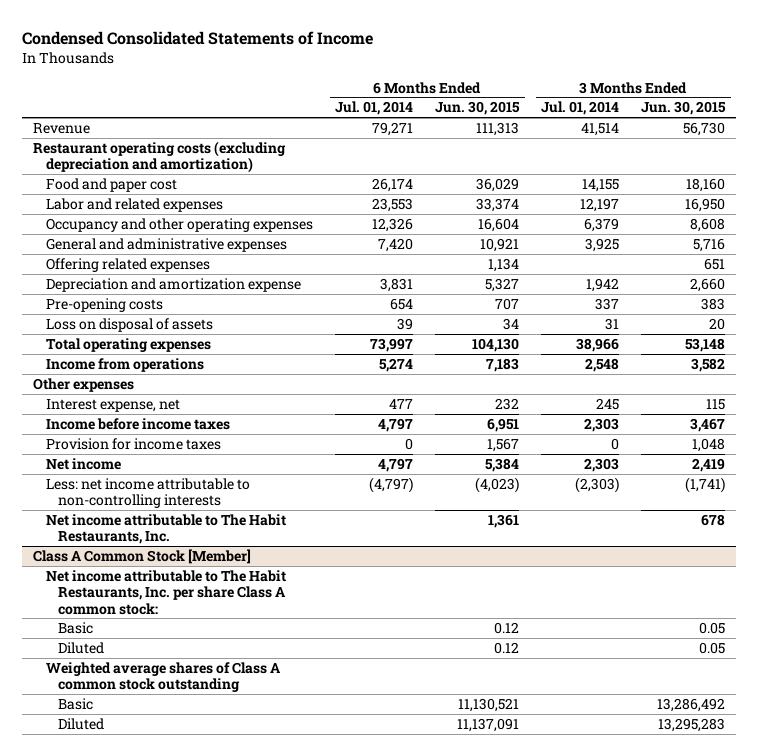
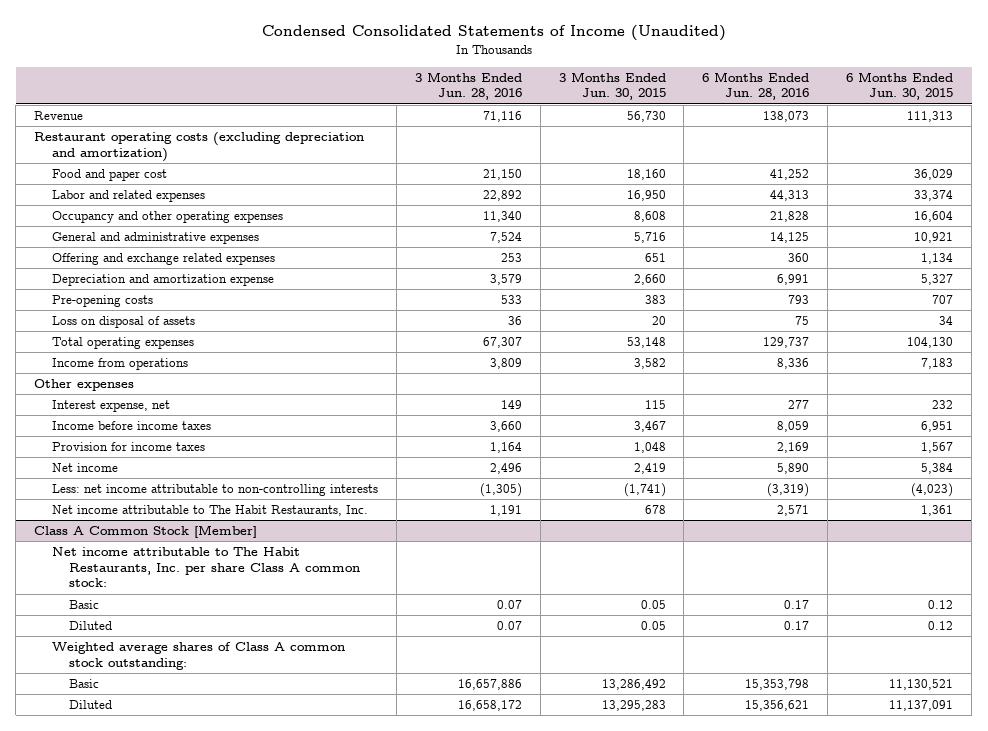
[22,31,374,46] Condensed Consolidated Statements of Income -> [261,25,726,42] Condensed Consolidated Statements of Income (Unaudited)
[335,101,414,116] Jul. 01, 2014 -> none
[541,101,620,116] Jul. 01, 2014 -> none
none -> [414,71,522,101] 3 Months Ended Jun. 28, 2016
none -> [702,71,810,101] 6 Months Ended Jun. 28, 2016
[45,258,210,273] Offering related expenses -> [51,253,275,266] Offering and exchange related expenses
[45,662,281,693] Weighted average shares of Class A common stock outstanding -> [51,642,345,670] Weighted average shares of Class A common stock outstanding:

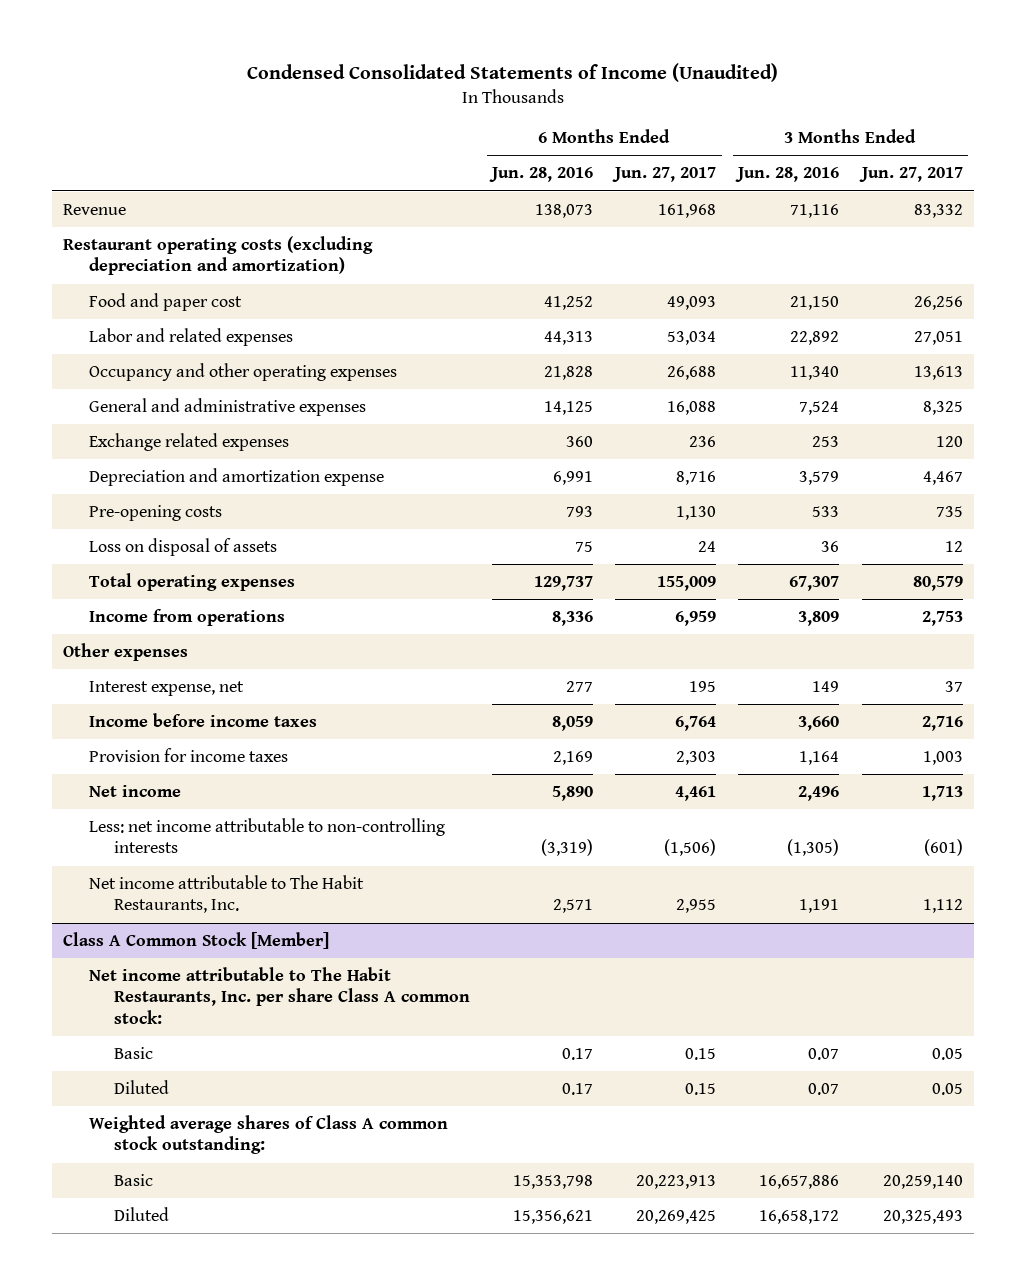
[558,71,666,101] 3 Months Ended Jun. 30, 2015 -> none
[846,71,954,101] 6 Months Ended Jun. 30, 2015 -> none
none -> [612,167,717,183] Jun. 27, 2017
none -> [858,167,963,183] Jun. 27, 2017
[51,253,275,266] Offering and exchange related expenses -> [88,432,289,451] Exchange related expenses

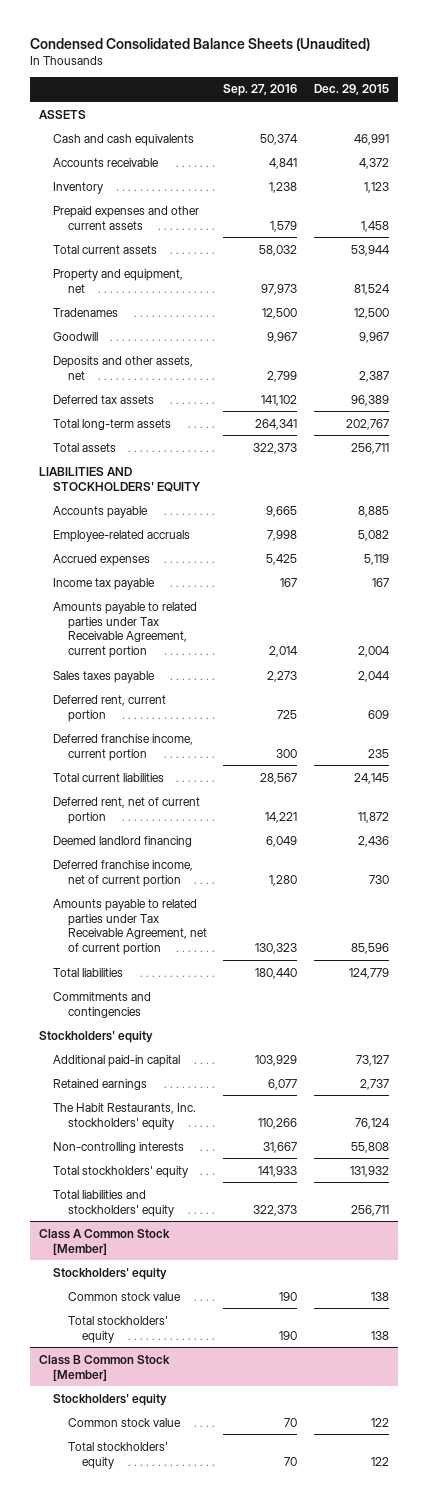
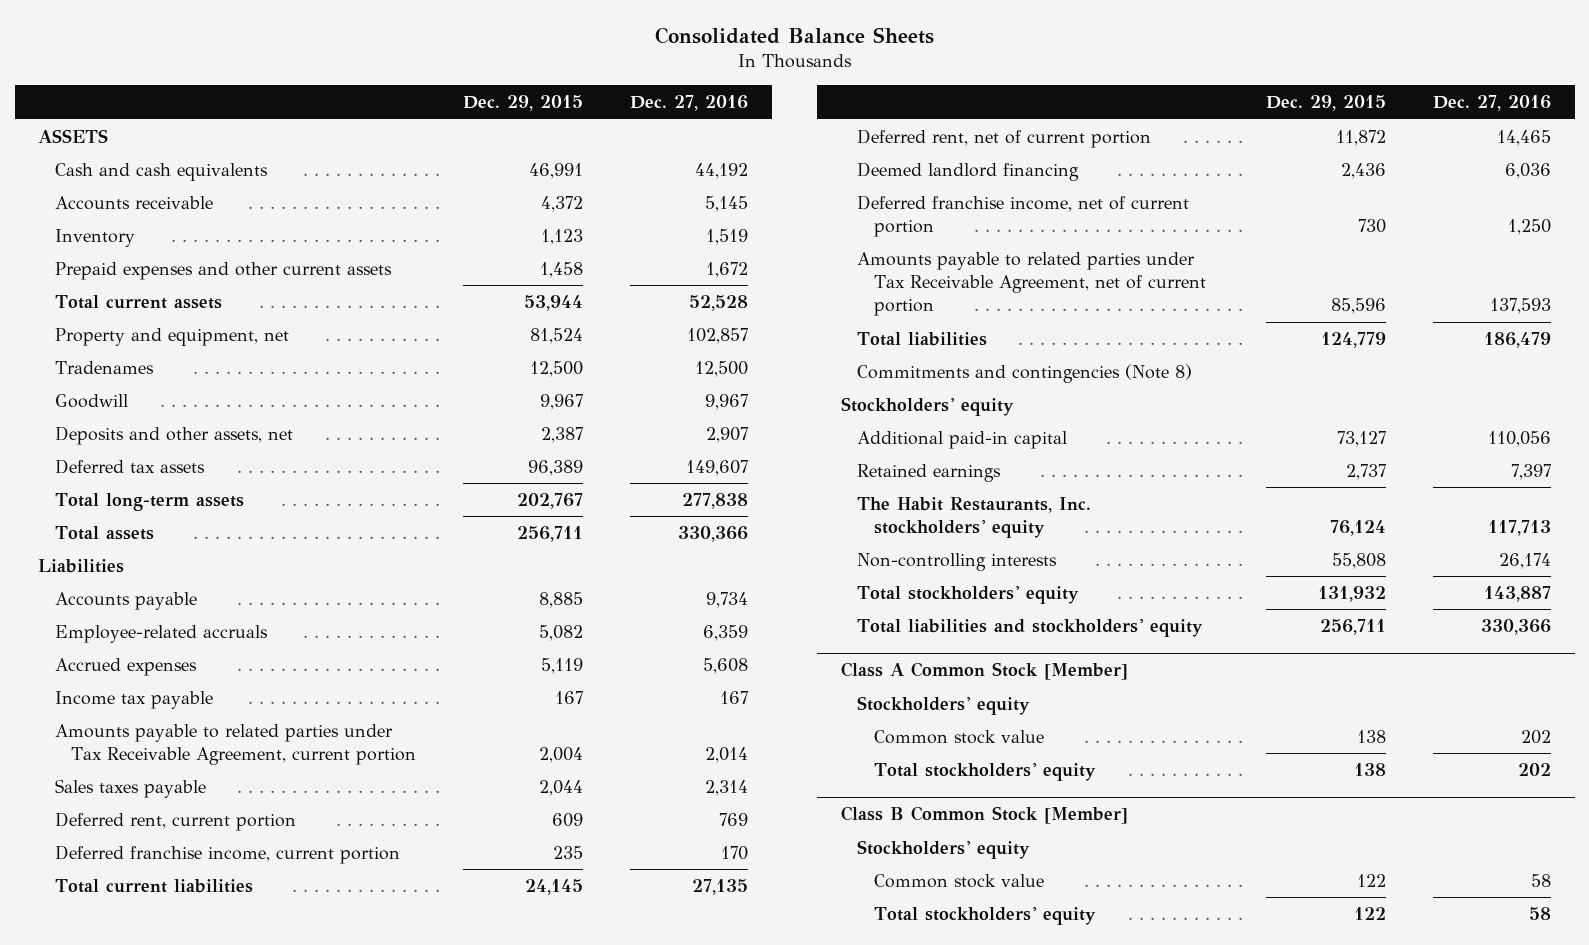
[30,37,371,51] Condensed Consolidated Balance Sheets (Unaudited) -> [654,26,934,44] Consolidated Balance Sheets
[223,84,298,97] Sep. 27, 2016 -> none
none -> [630,95,749,112] Dec. 27, 2016
[38,466,202,492] LIABILITIES AND STOCKHOLDERS' EQUITY -> none
none -> [38,558,125,573] Liabilities
[53,991,152,1018] Commitments and contingencies -> [857,363,1193,383] Commitments and contingencies (Note 8)

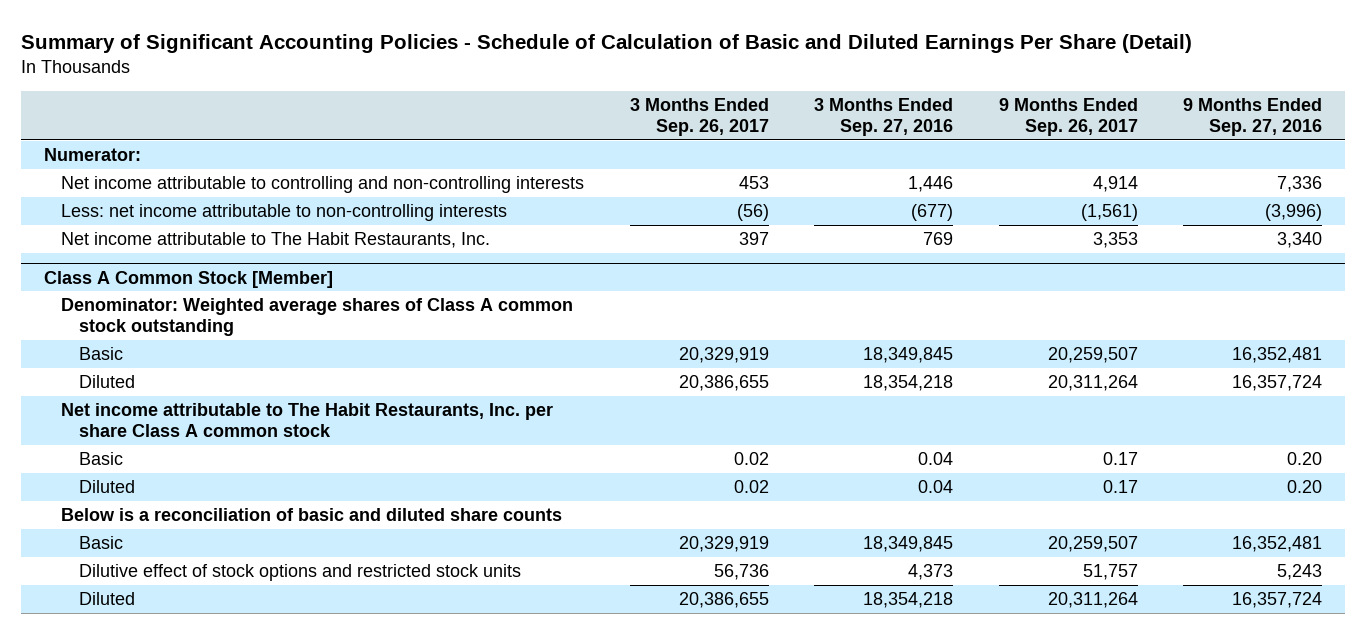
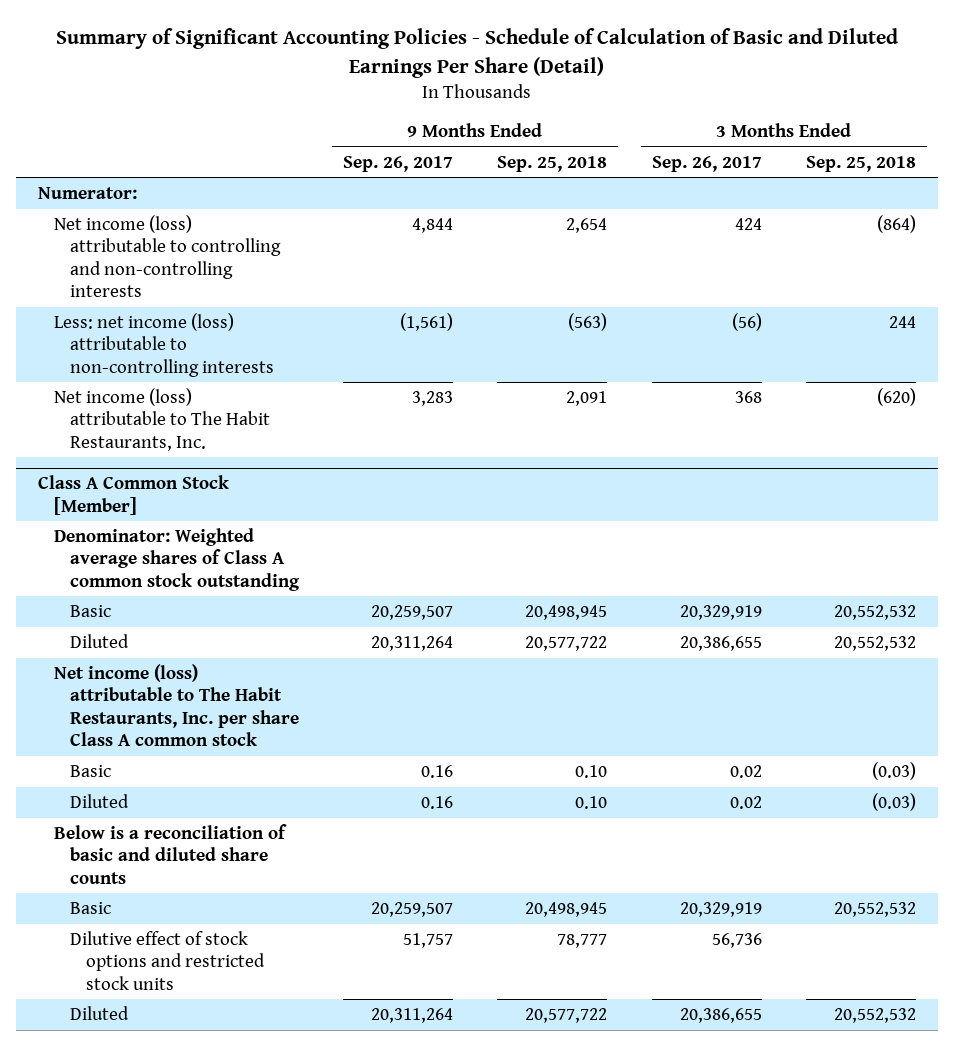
[814,97,954,136] 3 Months Ended Sep. 27, 2016 -> none
[1183,97,1323,136] 9 Months Ended Sep. 27, 2016 -> none
none -> [497,155,608,172] Sep. 25, 2018
none -> [805,155,916,172] Sep. 25, 2018
[61,176,585,194] Net income attributable to controlling and non-controlling interests -> [53,215,281,297] Net income (loss) attributable to controlling and non-controlling interests
[738,176,769,190] 453 -> [734,218,762,231] 424
[1092,176,1138,193] 4,914 -> [412,218,454,234] 4,844
[61,204,508,222] Less: net income attributable to non-controlling interests -> [53,313,274,377] Less: net income (loss) attributable to non-controlling interests
[61,232,491,249] Net income attributable to The Habit Restaurants, Inc. -> [53,388,270,451] Net income (loss) attributable to The Habit Restaurants, Inc.
[738,232,769,246] 397 -> [734,391,762,404] 368
[1092,232,1138,249] 3,353 -> [412,391,454,407] 3,283
[61,403,554,438] Net income attributable to The Habit Restaurants, Inc. per share Class A common stock -> [53,664,299,746] Net income (loss) attributable to The Habit Restaurants, Inc. per share Class A common stock
[1102,452,1138,466] 0.17 -> [421,765,454,779] 0.16
[1102,480,1138,494] 0.17 -> [421,796,454,810] 0.16

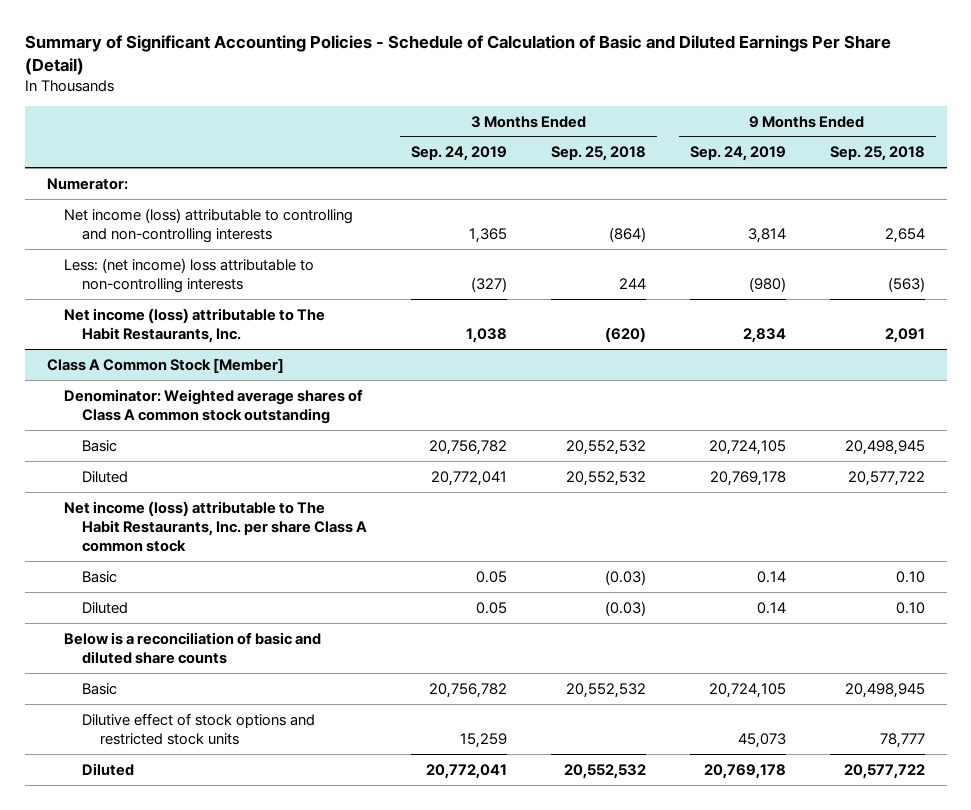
[343,155,454,172] Sep. 26, 2017 -> none
[651,155,762,172] Sep. 26, 2017 -> none
none -> [411,146,508,162] Sep. 24, 2019
none -> [689,146,786,162] Sep. 24, 2019
[53,313,274,377] Less: net income (loss) attributable to non-controlling interests -> [64,257,315,293] Less: (net income) loss attributable to non-controlling interests

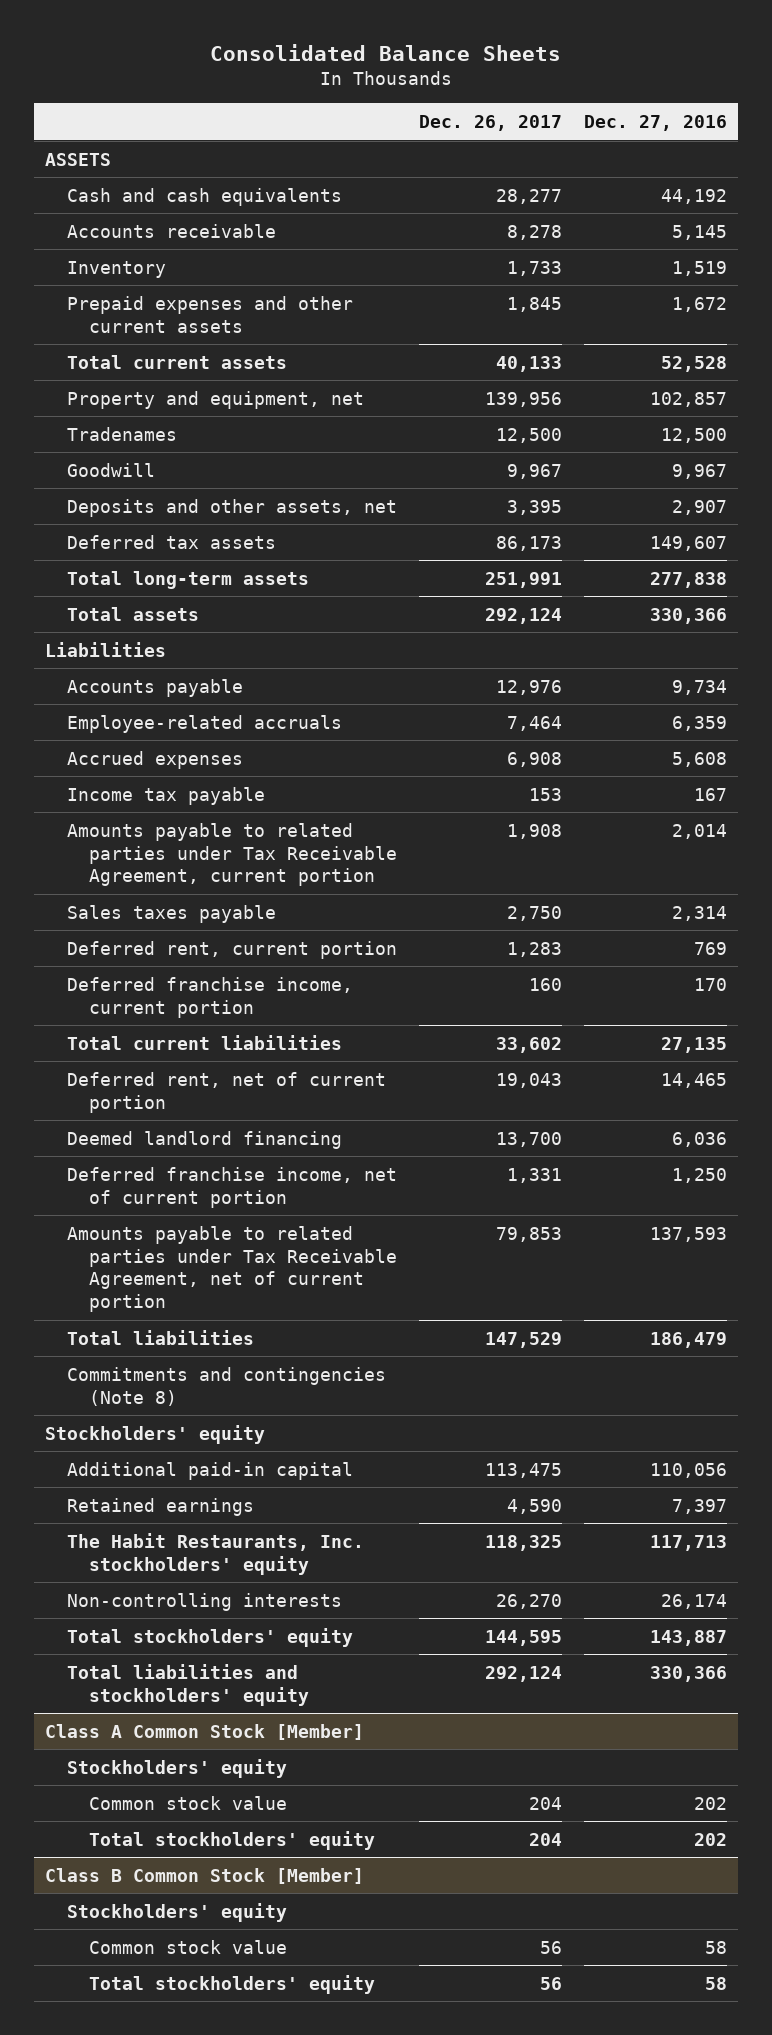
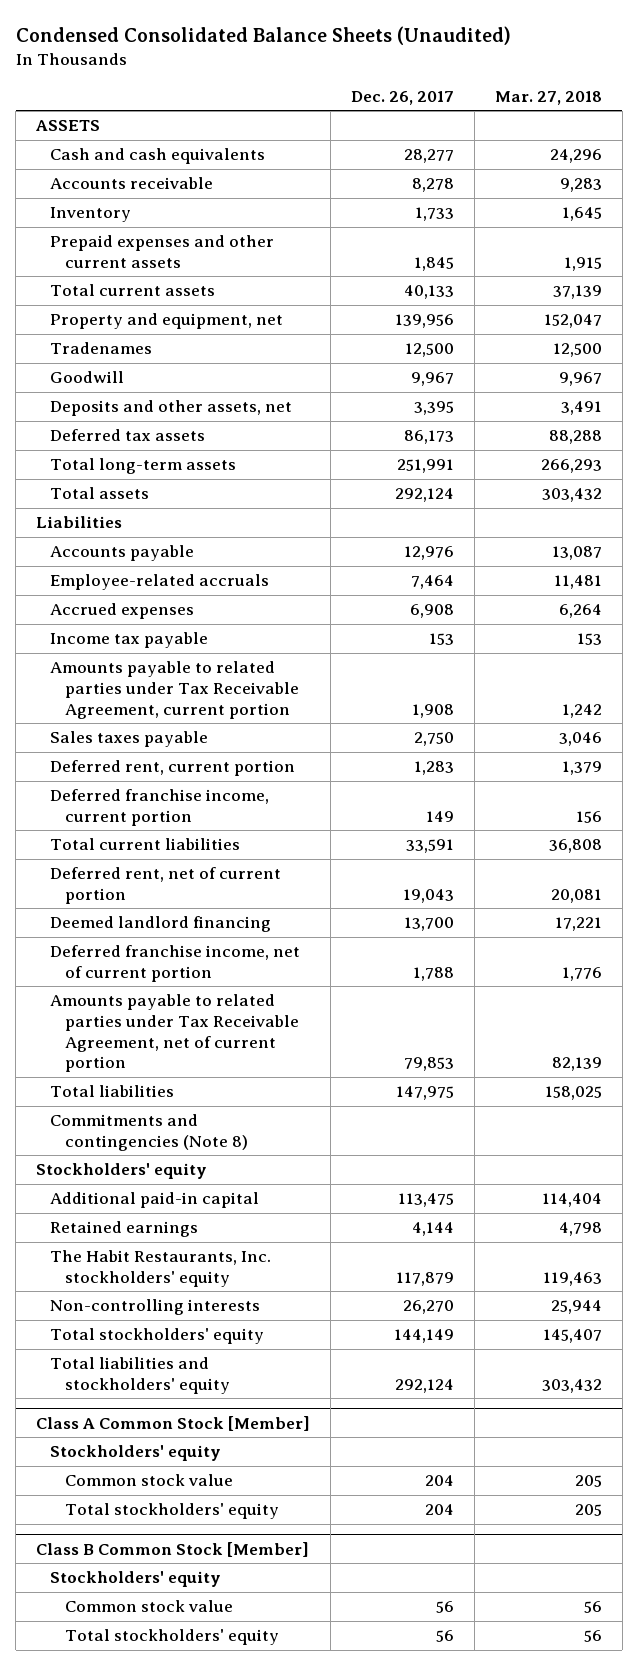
[209,44,561,62] Consolidated Balance Sheets -> [15,26,511,46] Condensed Consolidated Balance Sheets (Unaudited)
[584,114,728,131] Dec. 27, 2016 -> none
none -> [494,90,602,105] Mar. 27, 2018
[529,977,563,991] 160 -> [426,810,455,822] 149
[496,1036,563,1053] 33,602 -> [406,839,455,854] 33,591
[507,1167,563,1183] 1,331 -> [413,966,455,981] 1,788
[485,1331,563,1348] 147,529 -> [396,1086,455,1101] 147,975
[507,1498,563,1514] 4,590 -> [412,1222,455,1237] 4,144
[485,1534,563,1551] 118,325 -> [396,1271,455,1286] 117,879
[485,1629,563,1646] 144,595 -> [394,1329,455,1344] 144,149

